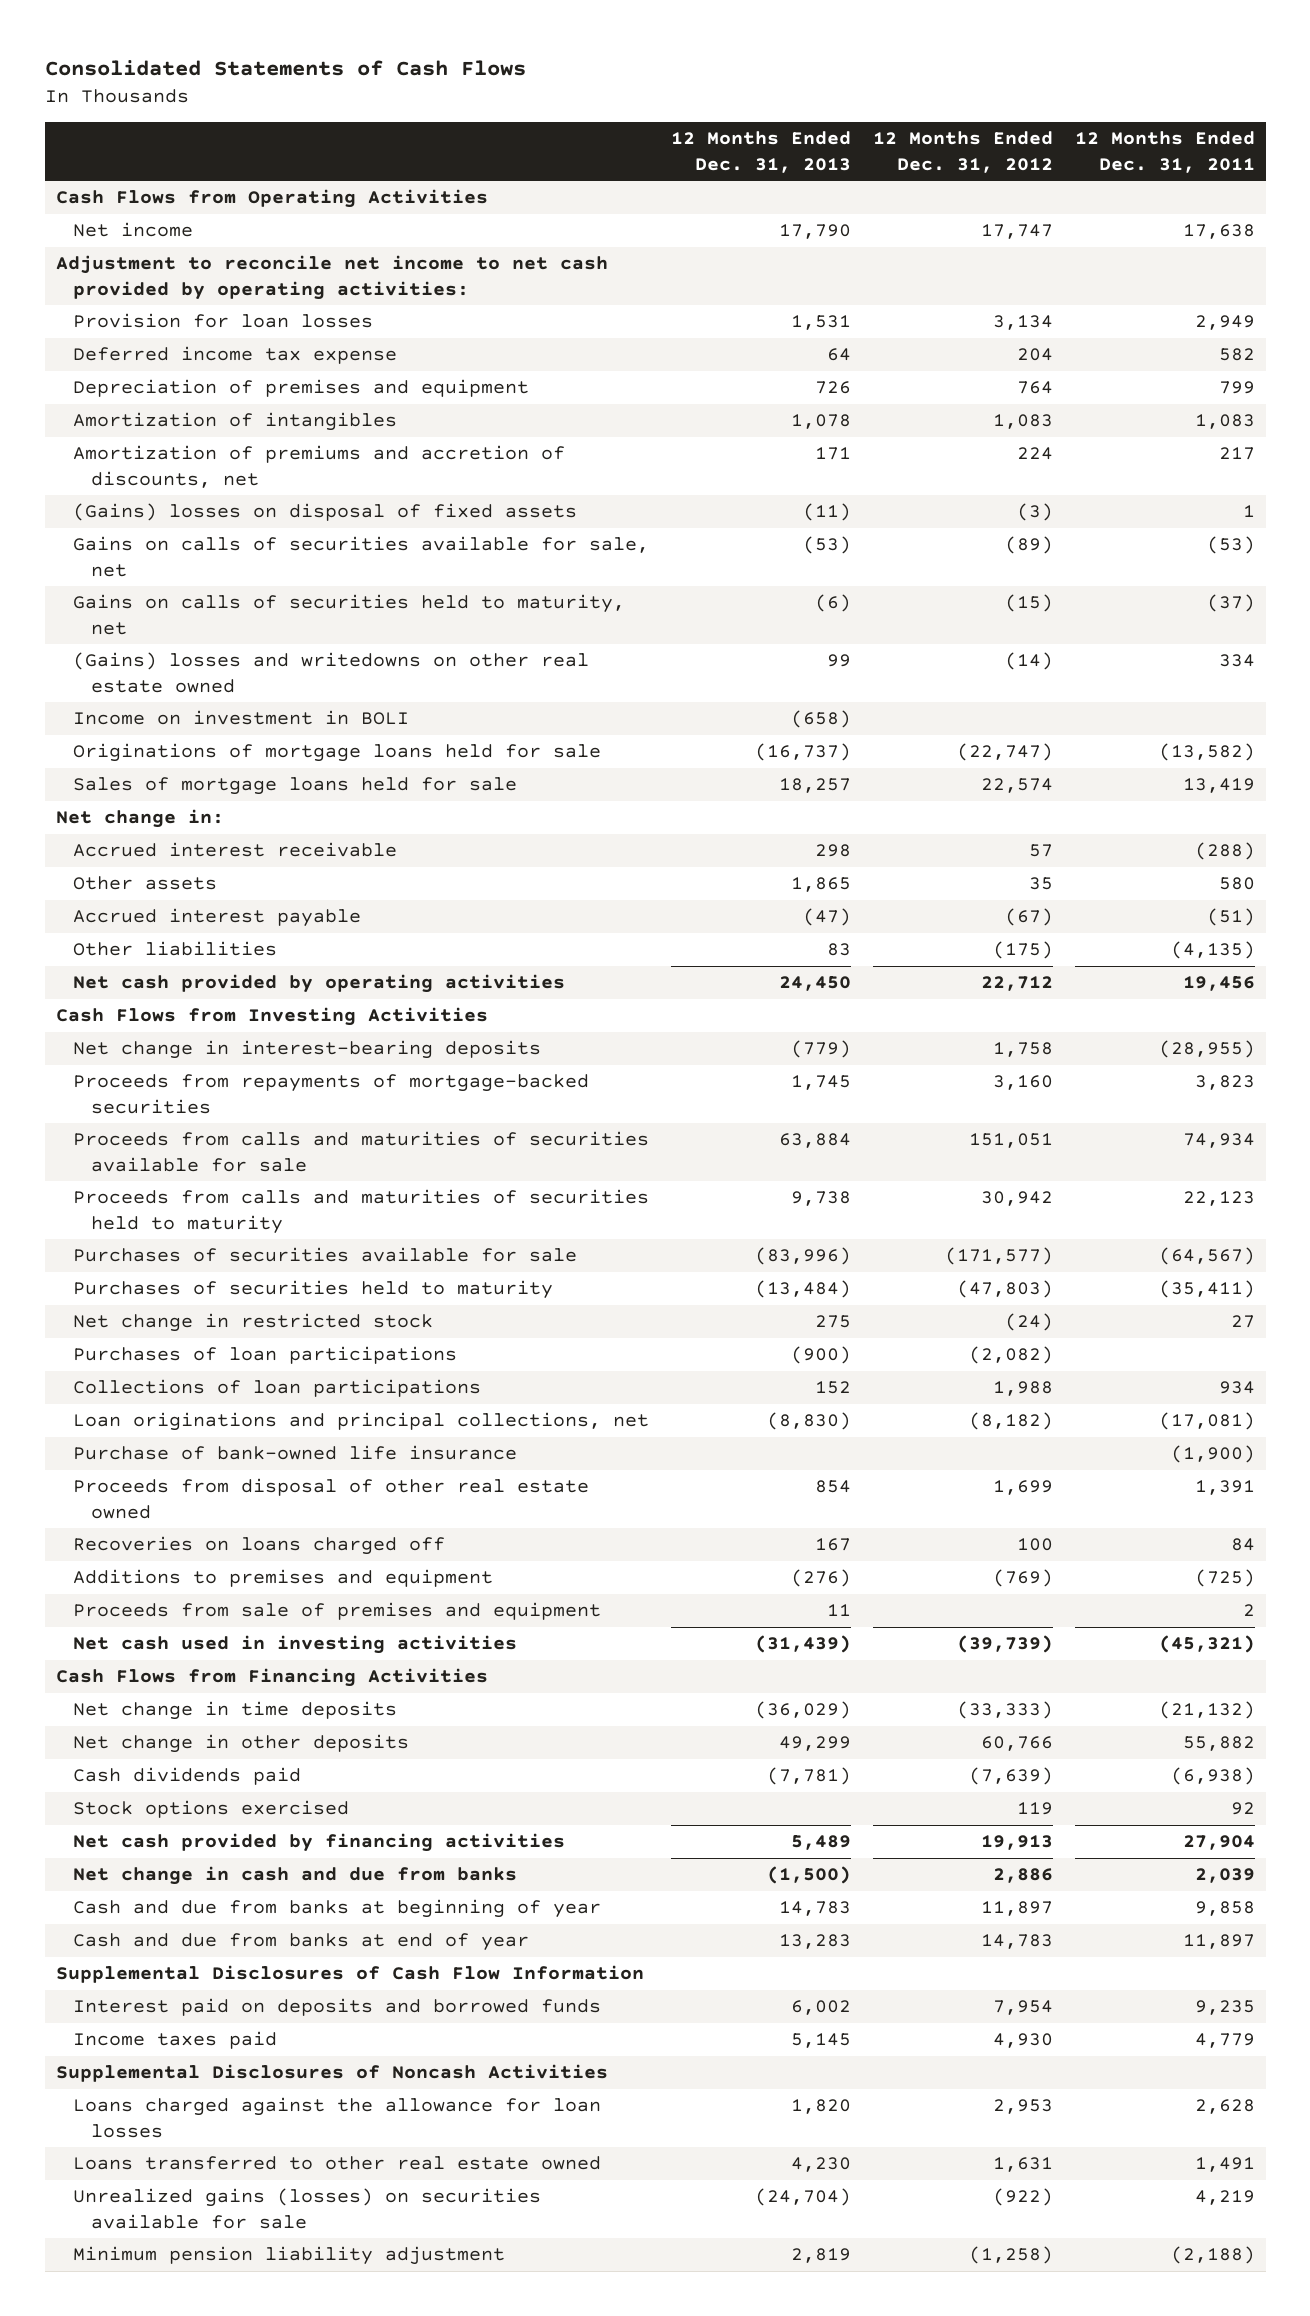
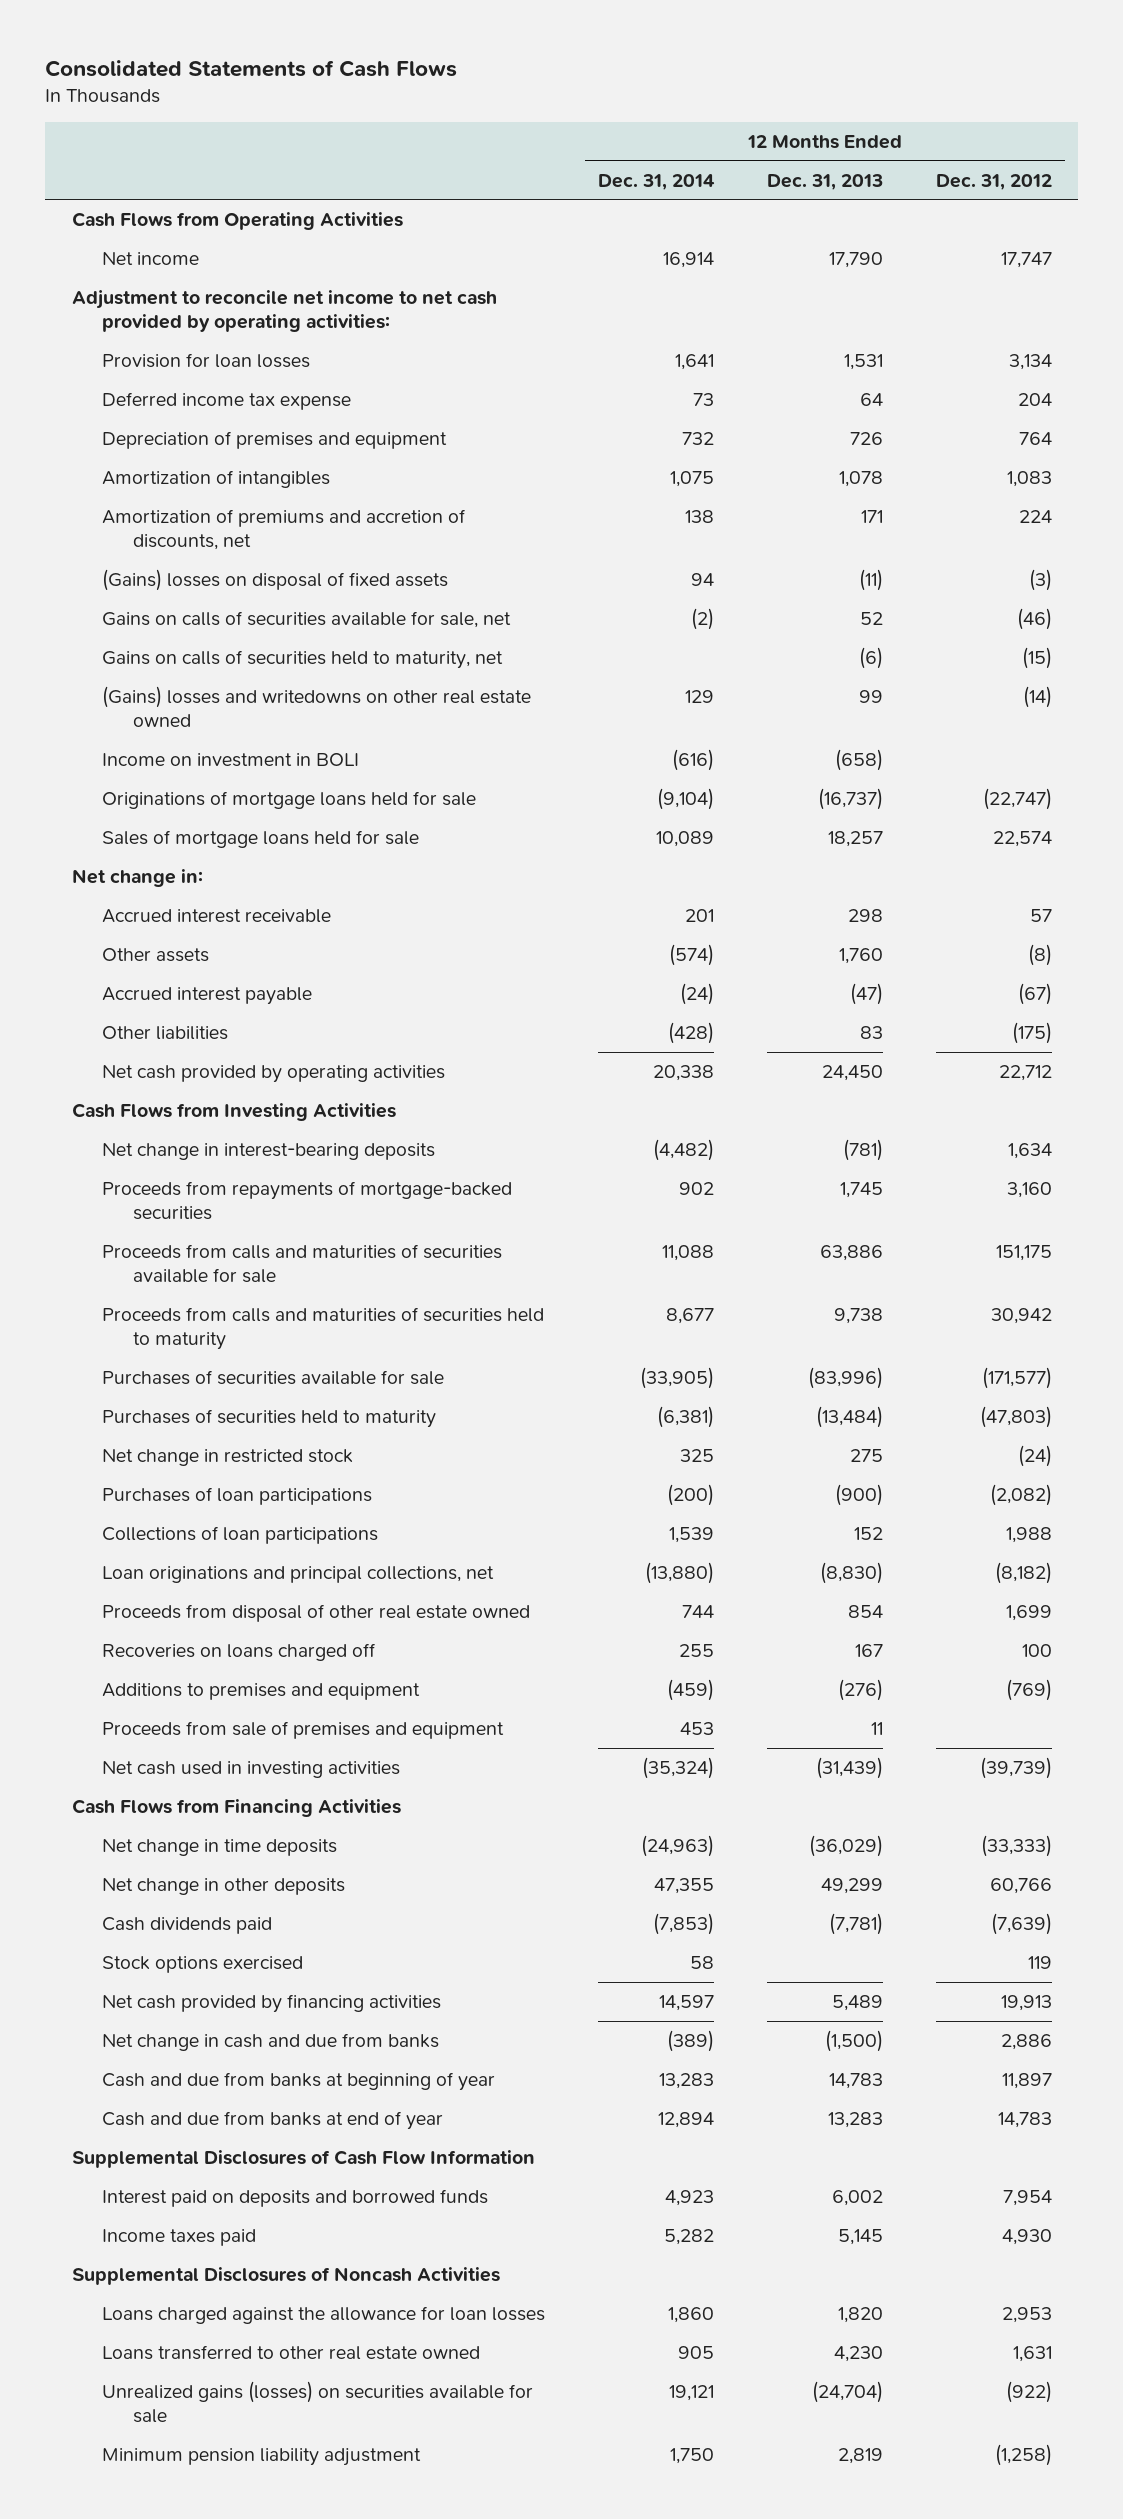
[1074,131,1255,173] 12 Months Ended Dec. 31, 2011 -> none
none -> [597,173,715,190] Dec. 31, 2014
[803,536,852,555] (53) -> [859,612,883,626] 52
[1004,536,1053,555] (89) -> [1016,608,1052,631] (46)
[791,877,852,893] 1,865 -> [838,948,883,965] 1,760
[1028,877,1053,891] 35 -> [1027,944,1052,967] (8)
[791,1040,852,1059] (779) -> [842,1139,883,1162] (781)
[992,1042,1053,1058] 1,758 -> [1007,1143,1052,1160] 1,634
[779,1133,852,1149] 63,884 -> [819,1245,883,1262] 63,886
[968,1133,1053,1149] 151,051 -> [995,1245,1052,1262] 151,175
[73,1445,518,1461] Purchase of bank-owned life insurance -> none

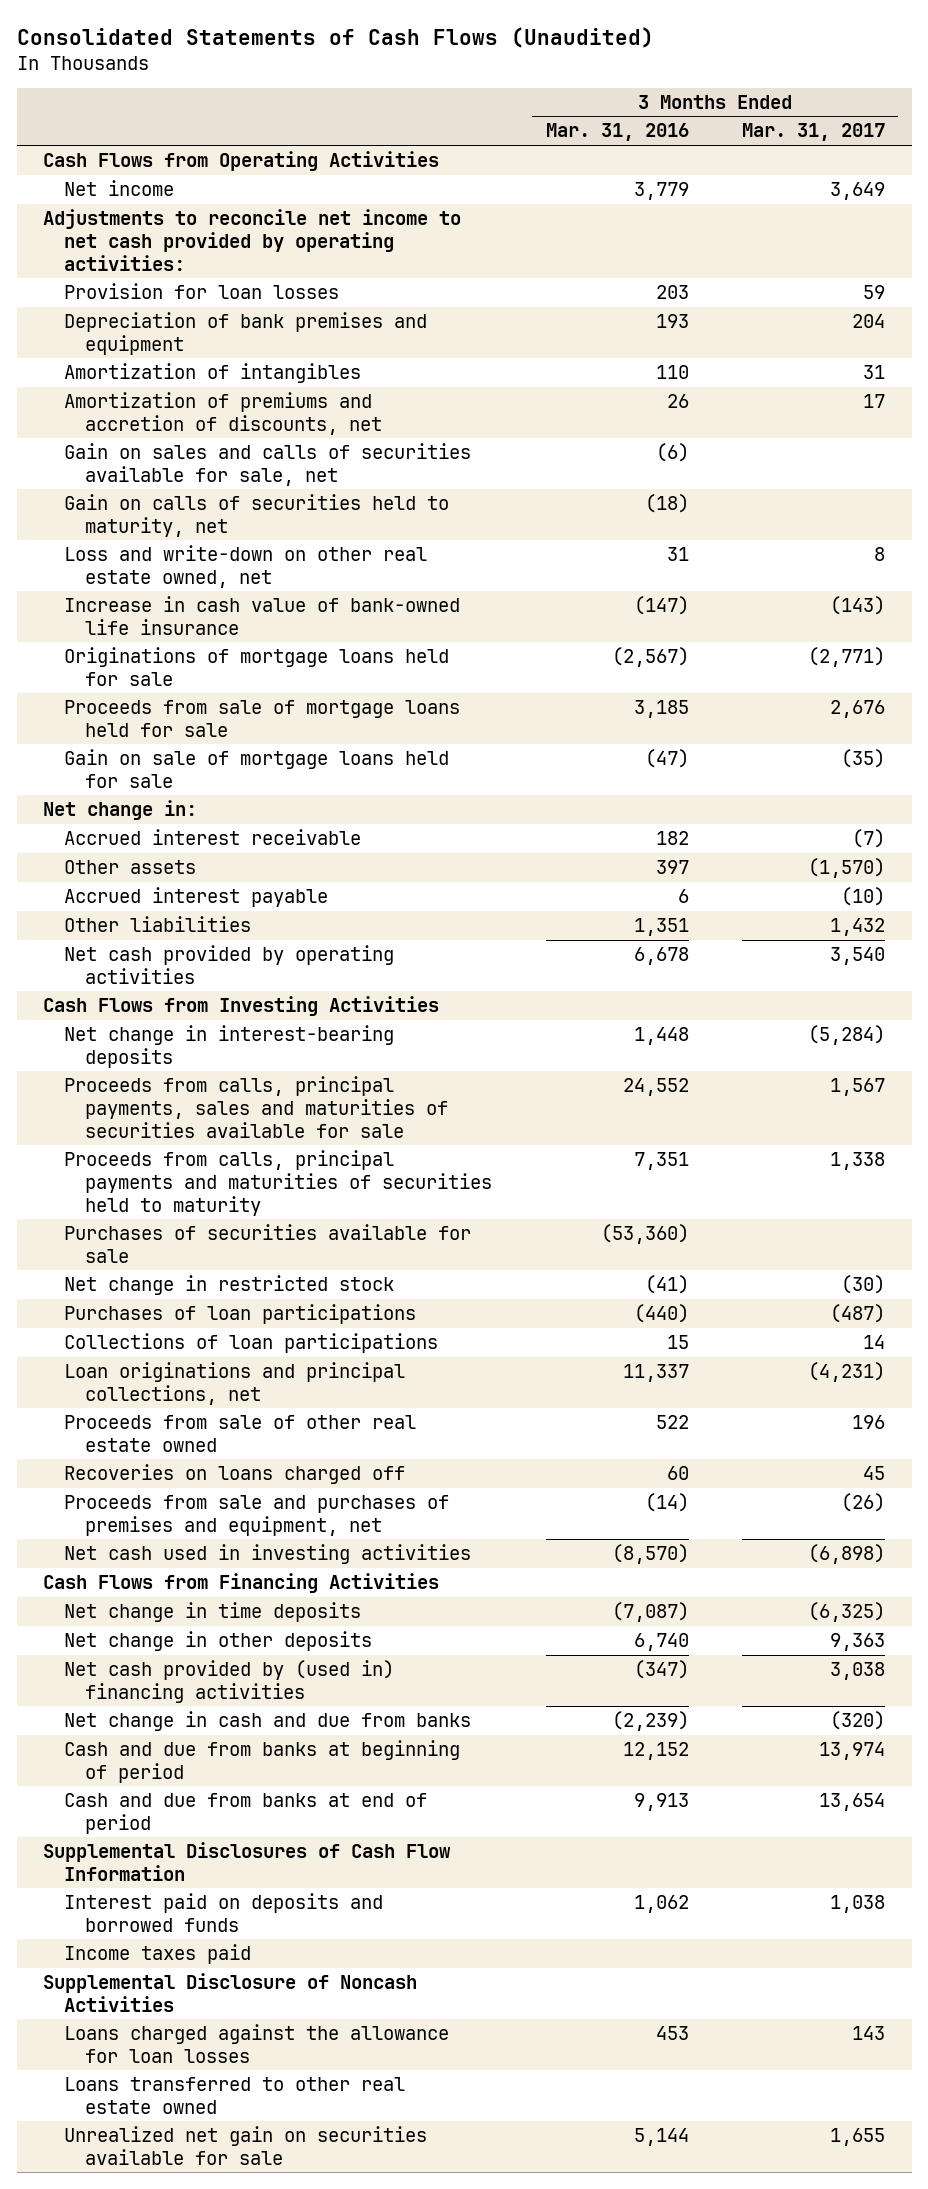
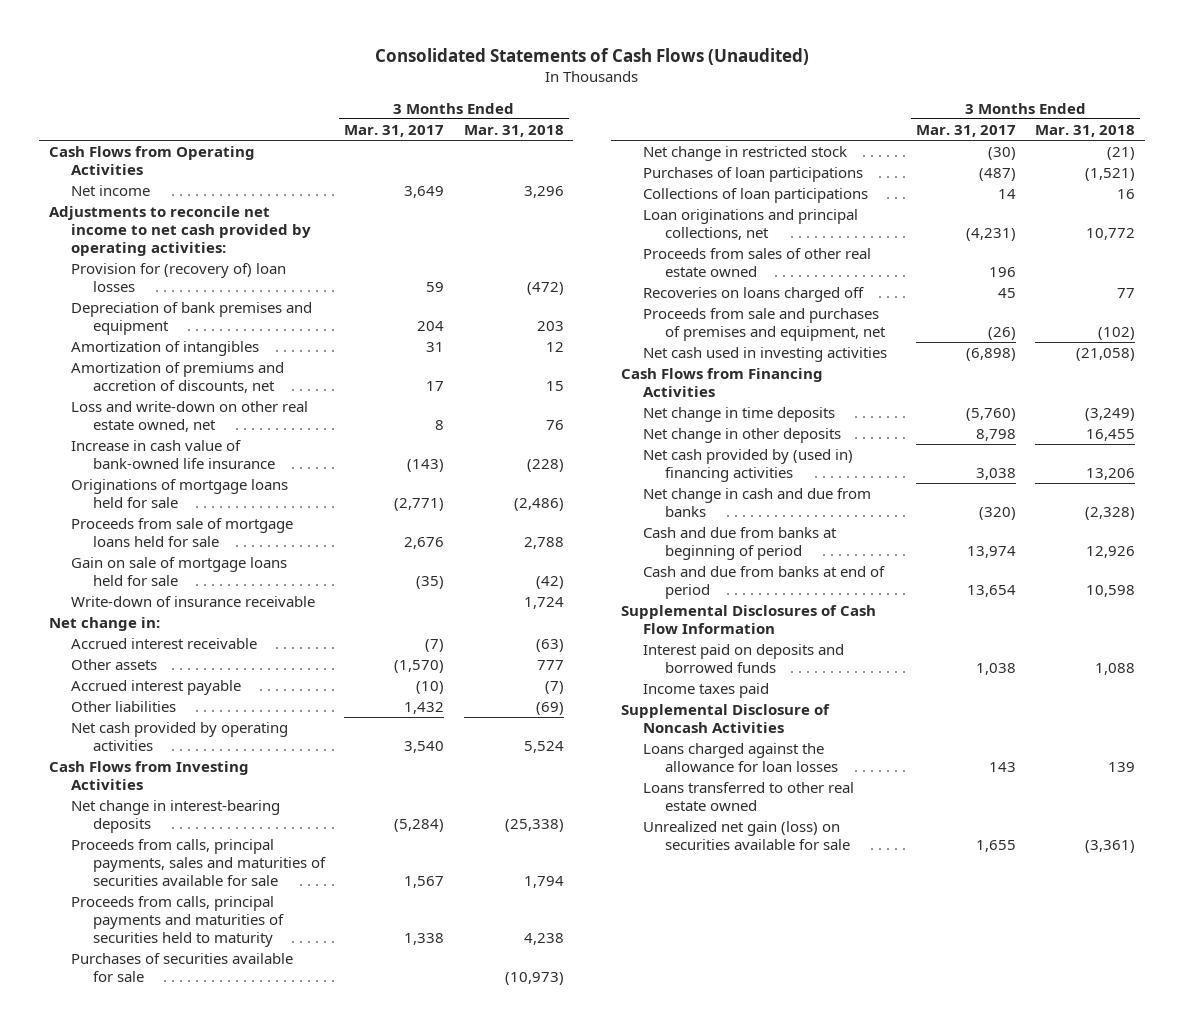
[545,123,689,142] Mar. 31, 2016 -> none
none -> [463,125,564,138] Mar. 31, 2018
[64,282,340,299] Provision for loan losses -> [70,263,286,292] Provision for (recovery of) loan losses
[64,442,472,486] Gain on sales and calls of securities available for sale, net -> none
[64,493,450,537] Gain on calls of securities held to maturity, net -> none
none -> [70,596,315,608] Write-down of insurance receivable
[64,1414,417,1452] Proceeds from sale of other real estate owned -> [642,248,871,277] Proceeds from sales of other real estate owned
[808,1601,886,1622] (6,325) -> [966,408,1017,422] (5,760)
[830,1632,886,1651] 9,363 -> [976,429,1017,442] 8,798
[64,2125,428,2165] Unrealized net gain on securities available for sale -> [642,821,850,850] Unrealized net gain (loss) on securities available for sale

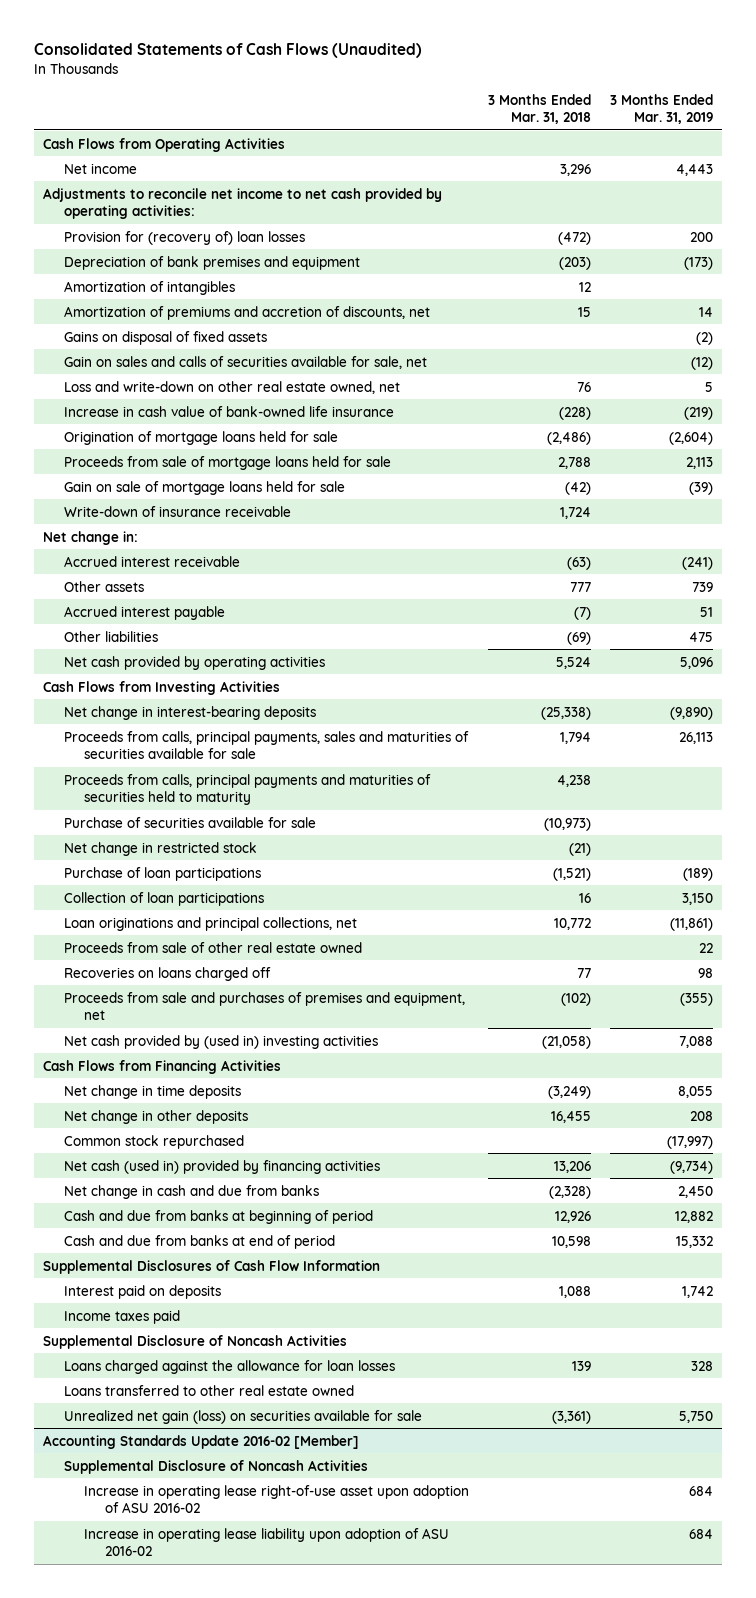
[344,125,445,138] Mar. 31, 2017 -> none
none -> [609,93,713,125] 3 Months Ended Mar. 31, 2019
[536,320,564,331] 203 -> [558,256,591,270] (203)
none -> [63,330,267,345] Gains on disposal of fixed assets
none -> [63,355,427,369] Gain on sales and calls of securities available for sale, net
[70,479,288,508] Originations of mortgage loans held for sale -> [63,430,338,445] Origination of mortgage loans held for sale
[70,953,293,982] Purchases of securities available for sale -> [63,816,316,828] Purchase of securities available for sale
[642,167,863,183] Purchases of loan participations -> [63,866,261,881] Purchase of loan participations
[642,188,868,204] Collections of loan participations -> [63,891,264,906] Collection of loan participations
[642,248,871,277] Proceeds from sales of other real estate owned -> [63,941,362,953] Proceeds from sale of other real estate owned
[642,347,887,363] Net cash used in investing activities -> [63,1034,378,1049] Net cash provided by (used in) investing activities
none -> [63,1134,244,1149] Common stock repurchased
[642,449,853,482] Net cash provided by (used in) financing activities -> [63,1159,380,1174] Net cash (used in) provided by financing activities
[642,644,844,673] Interest paid on deposits and borrowed funds -> [63,1284,221,1299] Interest paid on deposits
none -> [43,1434,360,1449] Accounting Standards Update 2016-02 [Member]
none -> [63,1459,368,1474] Supplemental Disclosure of Noncash Activities
none -> [84,1484,470,1514] Increase in operating lease right-of-use asset upon adoption of ASU 2016-02
none -> [84,1527,450,1557] Increase in operating lease liability upon adoption of ASU 2016-02

